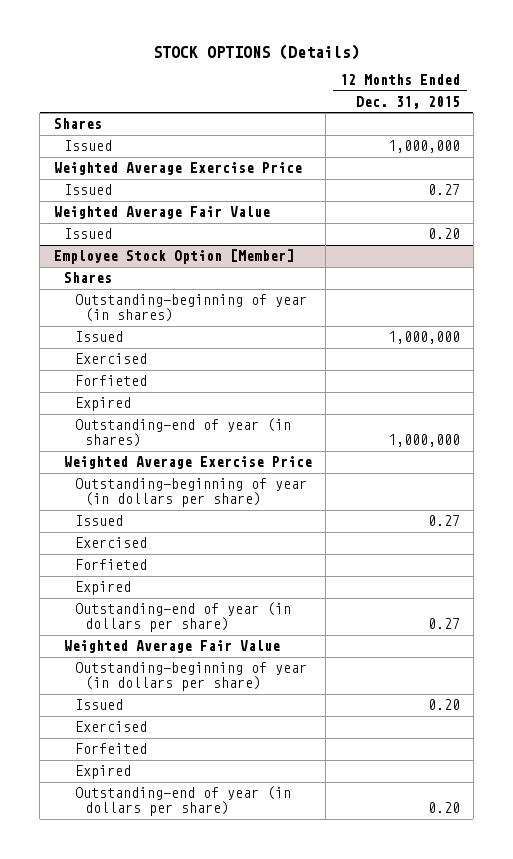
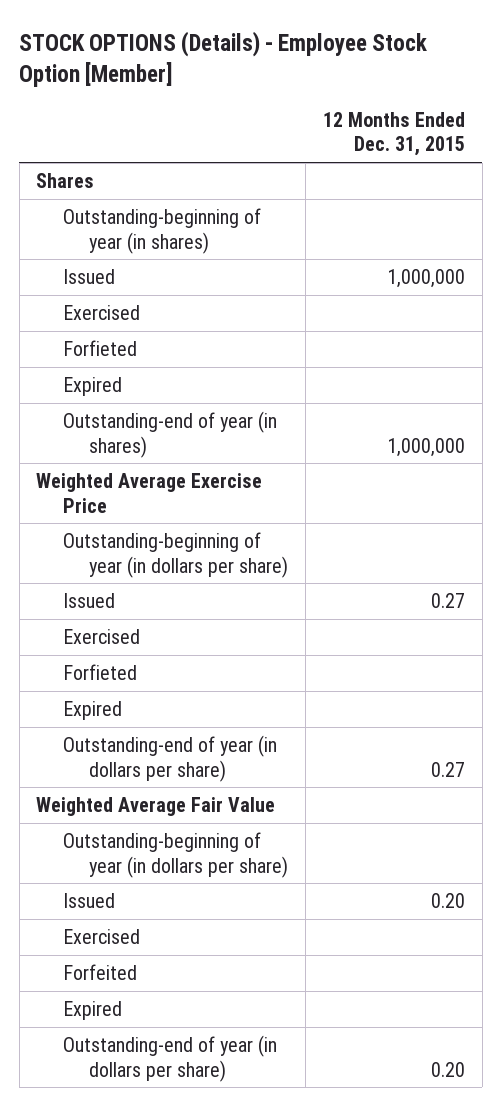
[152,43,360,60] STOCK OPTIONS (Details) -> [19,30,428,87] STOCK OPTIONS (Details) - Employee Stock Option [Member]
[64,140,113,152] Issued -> none
[53,162,302,176] Weighted Average Exercise Price -> none
[64,184,113,196] Issued -> none
[53,206,270,220] Weighted Average Fair Value -> none
[64,228,113,240] Issued -> none
[53,249,294,265] Employee Stock Option [Member] -> none
[64,272,113,284] Shares -> none

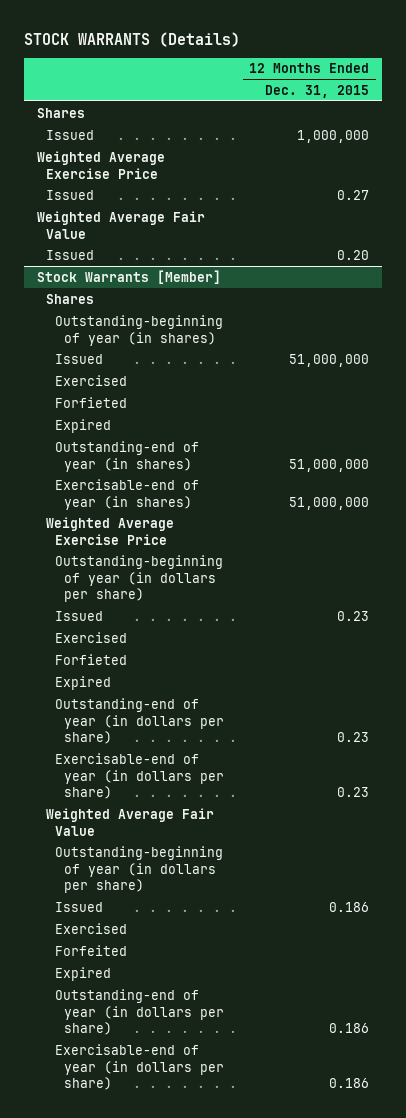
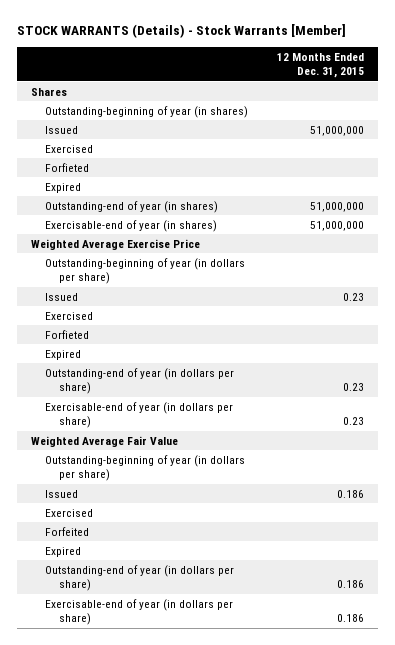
[24,31,241,47] STOCK WARRANTS (Details) -> [17,24,347,39] STOCK WARRANTS (Details) - Stock Warrants [Member]
[45,129,94,140] Issued -> none
[36,150,165,179] Weighted Average Exercise Price -> none
[45,189,94,200] Issued -> none
[36,210,205,239] Weighted Average Fair Value -> none
[45,249,94,260] Issued -> none
[36,269,221,284] Stock Warrants [Member] -> none
[45,293,94,304] Shares -> none

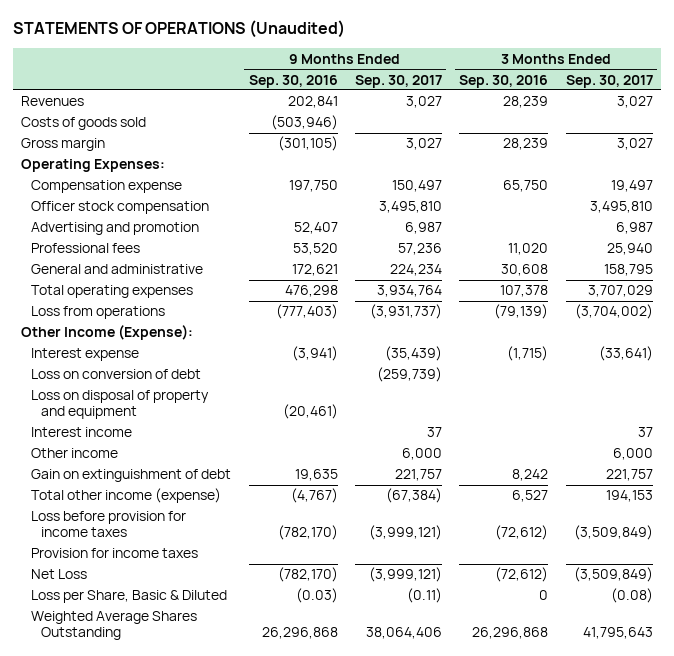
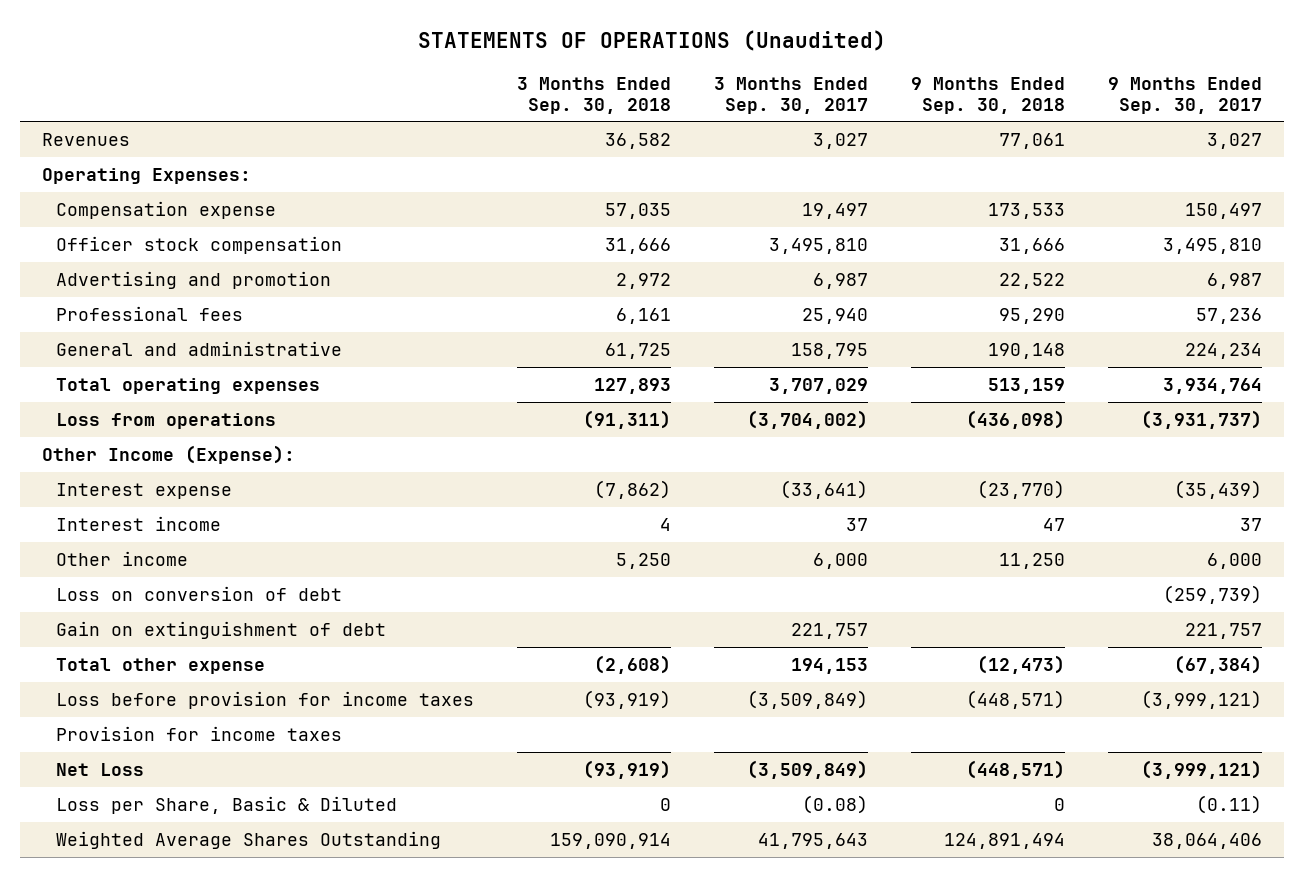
[248,74,338,88] Sep. 30, 2016 -> none
[459,74,549,88] Sep. 30, 2016 -> none
none -> [516,76,671,114] 3 Months Ended Sep. 30, 2018
none -> [910,76,1065,114] 9 Months Ended Sep. 30, 2018
[21,117,147,131] Costs of goods sold -> none
[21,138,106,152] Gross margin -> none
[31,390,210,420] Loss on disposal of property and equipment -> none
[31,369,202,380] Loss on conversion of debt -> [55,585,342,601] Loss on conversion of debt
[31,488,222,504] Total other income (expense) -> [55,657,265,674] Total other expense

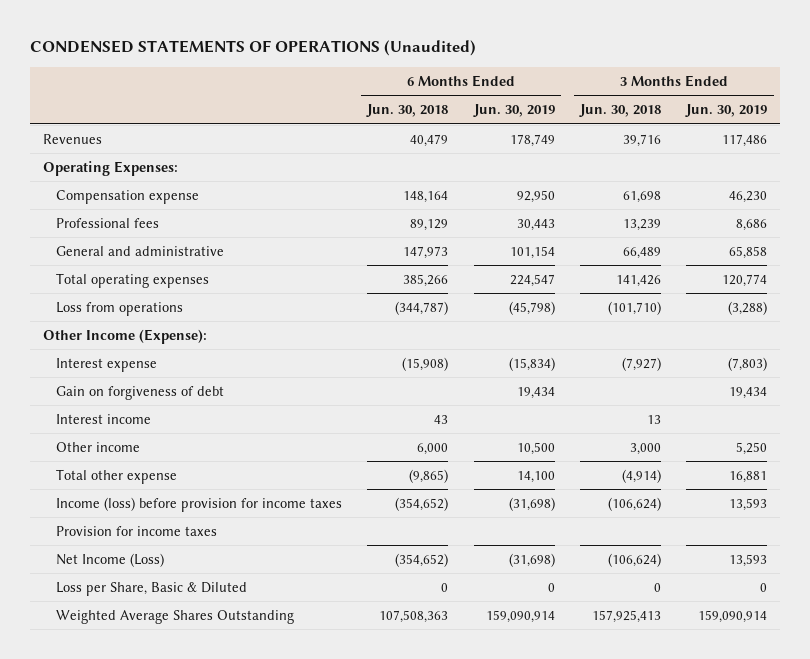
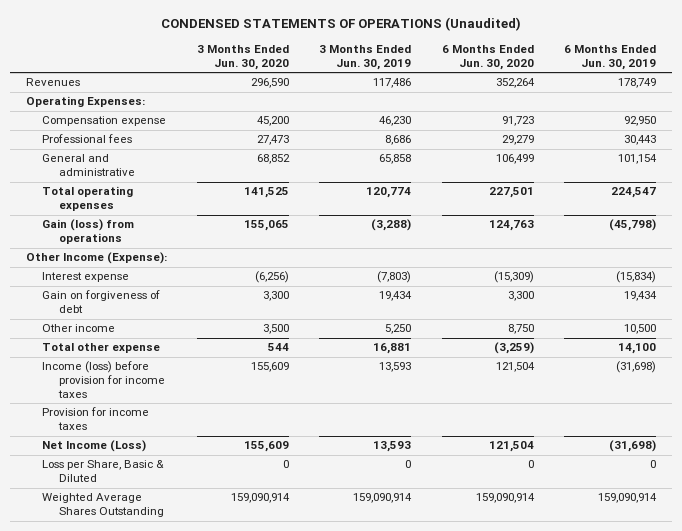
[366,104,449,118] Jun. 30, 2018 -> none
[579,104,662,118] Jun. 30, 2018 -> none
none -> [196,45,289,70] 3 Months Ended Jun. 30, 2020
none -> [441,45,534,70] 6 Months Ended Jun. 30, 2020
[55,301,183,316] Loss from operations -> [42,219,135,245] Gain (loss) from operations
[55,413,151,424] Interest income -> none

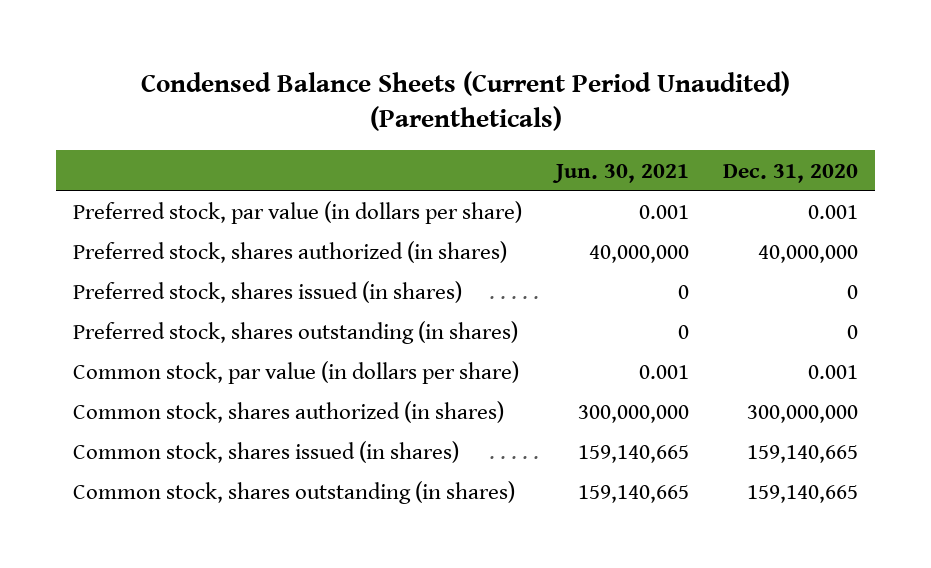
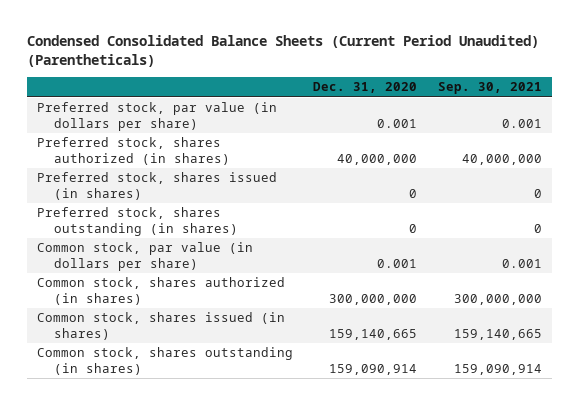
[140,70,790,132] Condensed Balance Sheets (Current Period Unaudited) (Parentheticals) -> [26,34,539,68] Condensed Consolidated Balance Sheets (Current Period Unaudited) (Parentheticals)
[552,163,690,183] Jun. 30, 2021 -> none
none -> [437,82,542,95] Sep. 30, 2021
[747,485,859,504] 159,140,665 -> [329,363,418,375] 159,090,914

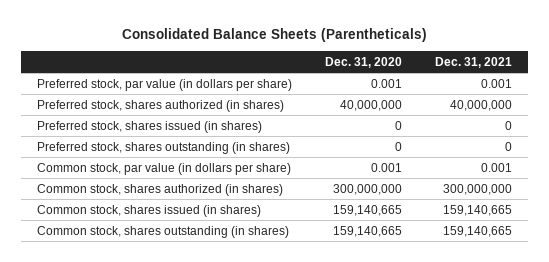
[26,34,539,68] Condensed Consolidated Balance Sheets (Current Period Unaudited) (Parentheticals) -> [121,28,427,43] Consolidated Balance Sheets (Parentheticals)
[437,82,542,95] Sep. 30, 2021 -> none
none -> [434,56,512,68] Dec. 31, 2021
[329,363,418,375] 159,090,914 -> [333,225,403,237] 159,140,665

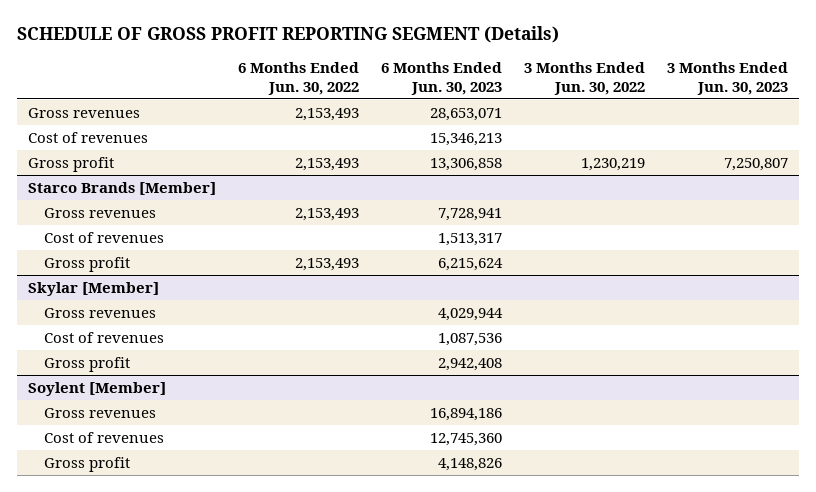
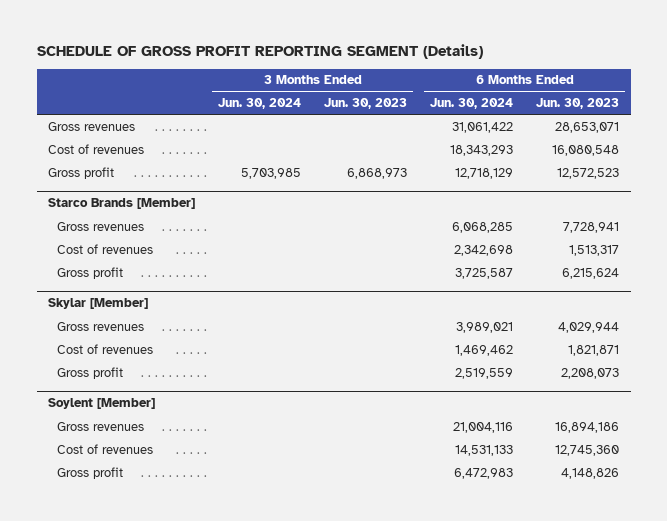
[237,62,359,95] 6 Months Ended Jun. 30, 2022 -> none
[523,62,645,95] 3 Months Ended Jun. 30, 2022 -> none
none -> [218,98,302,110] Jun. 30, 2024
none -> [430,98,514,110] Jun. 30, 2024
[429,132,502,146] 15,346,213 -> [552,144,620,156] 16,080,548
[429,157,502,171] 13,306,858 -> [557,167,620,179] 12,572,523
[723,157,788,171] 7,250,807 -> [347,167,408,179] 6,868,973
[437,332,502,346] 1,087,536 -> [568,344,620,356] 1,821,871
[437,357,502,371] 2,942,408 -> [561,367,620,379] 2,208,073

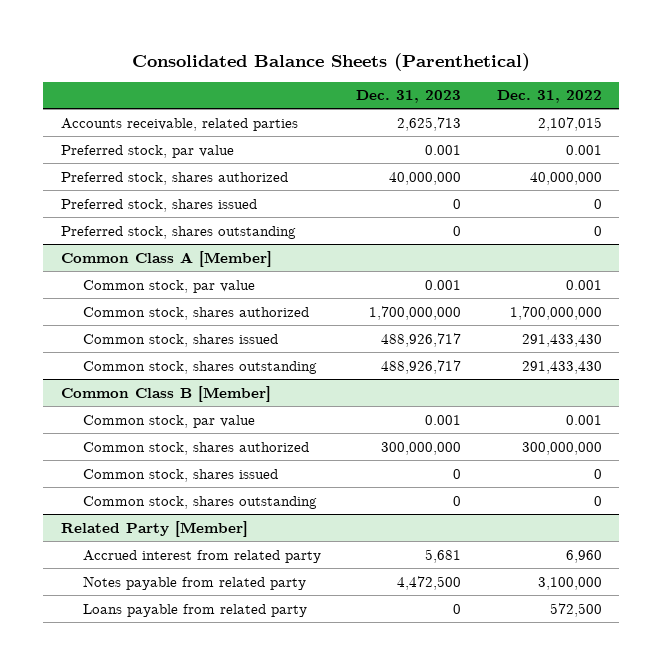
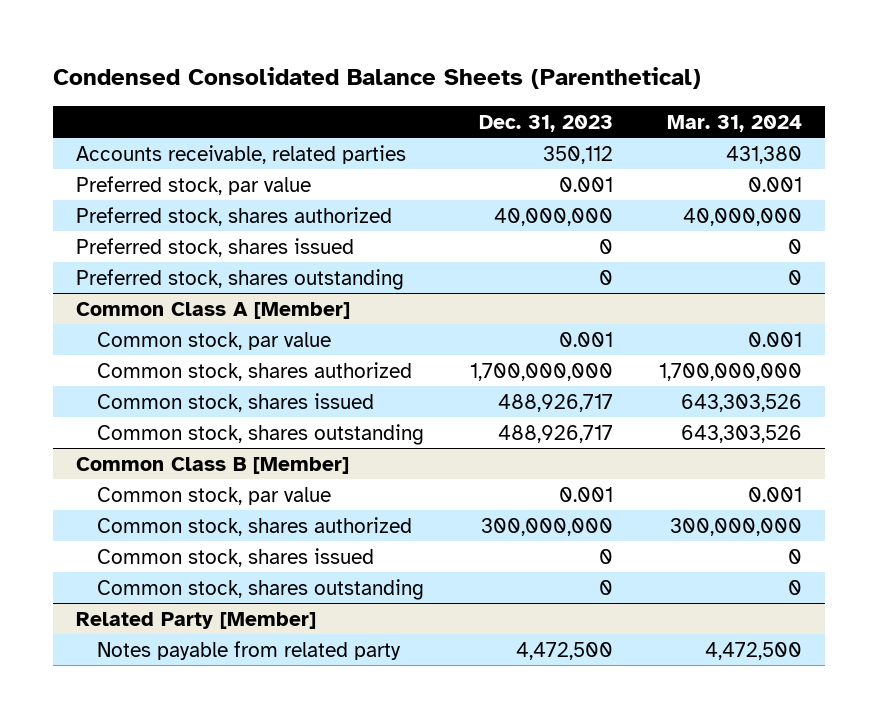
[132,52,531,71] Consolidated Balance Sheets (Parenthetical) -> [52,67,701,90] Condensed Consolidated Balance Sheets (Parenthetical)
[496,90,602,104] Dec. 31, 2022 -> none
none -> [667,114,803,132] Mar. 31, 2024
[397,116,462,131] 2,625,713 -> [542,145,613,164] 350,112
[83,549,322,563] Accrued interest from related party -> none
[83,603,308,617] Loans payable from related party -> none

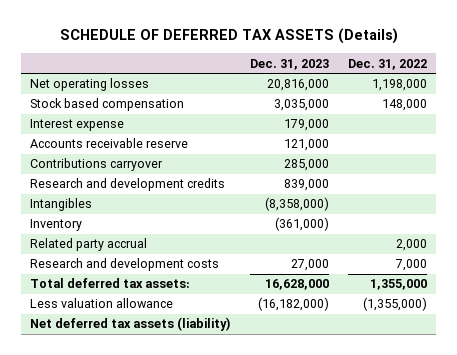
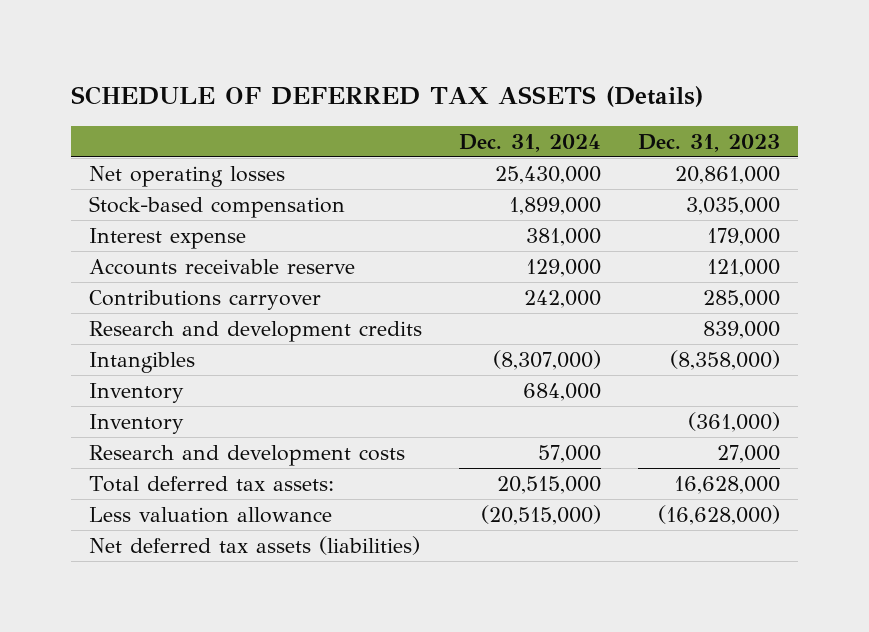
[347,58,427,70] Dec. 31, 2022 -> none
none -> [459,133,602,152] Dec. 31, 2024
[267,79,330,92] 20,816,000 -> [675,165,781,184] 20,861,000
[30,98,185,112] Stock based compensation -> [89,195,346,218] Stock-based compensation
none -> [89,382,185,403] Inventory
[30,238,148,252] Related party accrual -> none
[258,297,330,312] (16,182,000) -> [658,504,781,525] (16,628,000)
[30,317,232,332] Net deferred tax assets (liability) -> [89,535,421,555] Net deferred tax assets (liabilities)

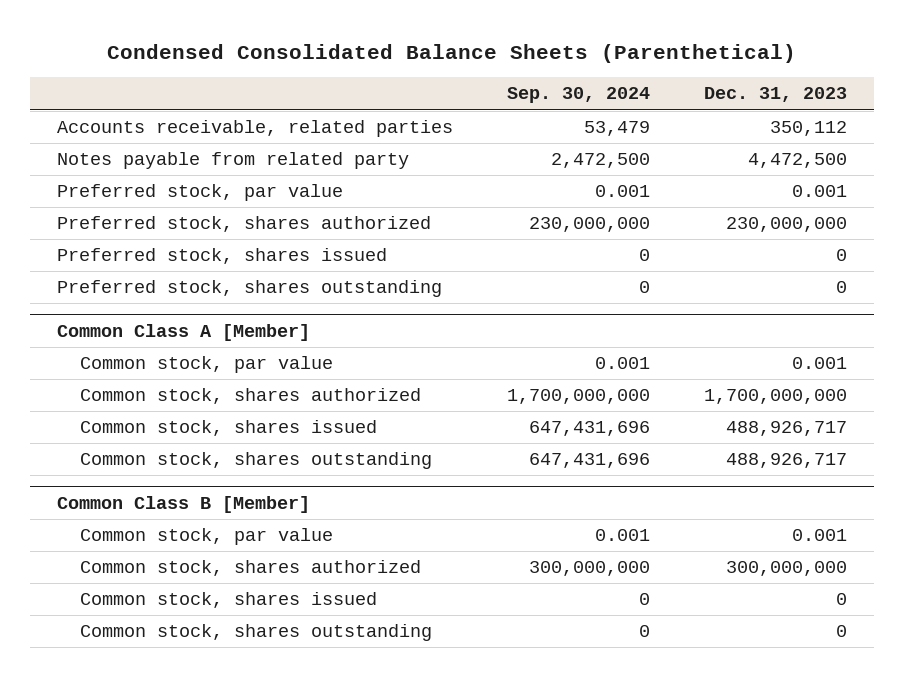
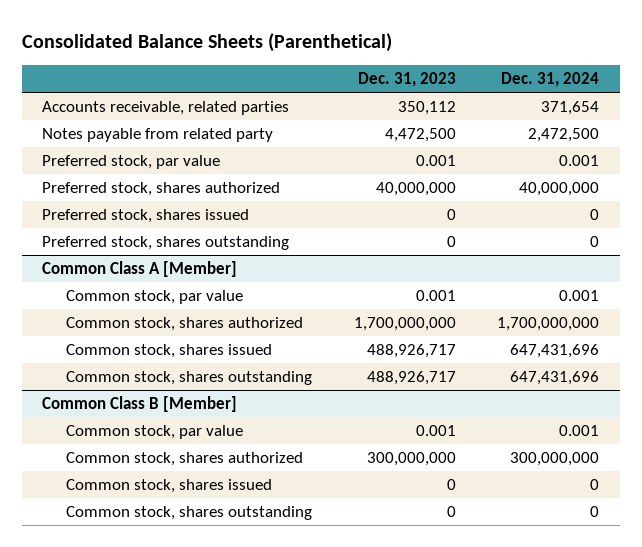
[107,43,797,63] Condensed Consolidated Balance Sheets (Parenthetical) -> [21,33,392,53] Consolidated Balance Sheets (Parenthetical)
[507,87,651,104] Sep. 30, 2024 -> none
none -> [501,72,600,88] Dec. 31, 2024
[726,217,848,233] 230,000,000 -> [375,181,456,196] 40,000,000

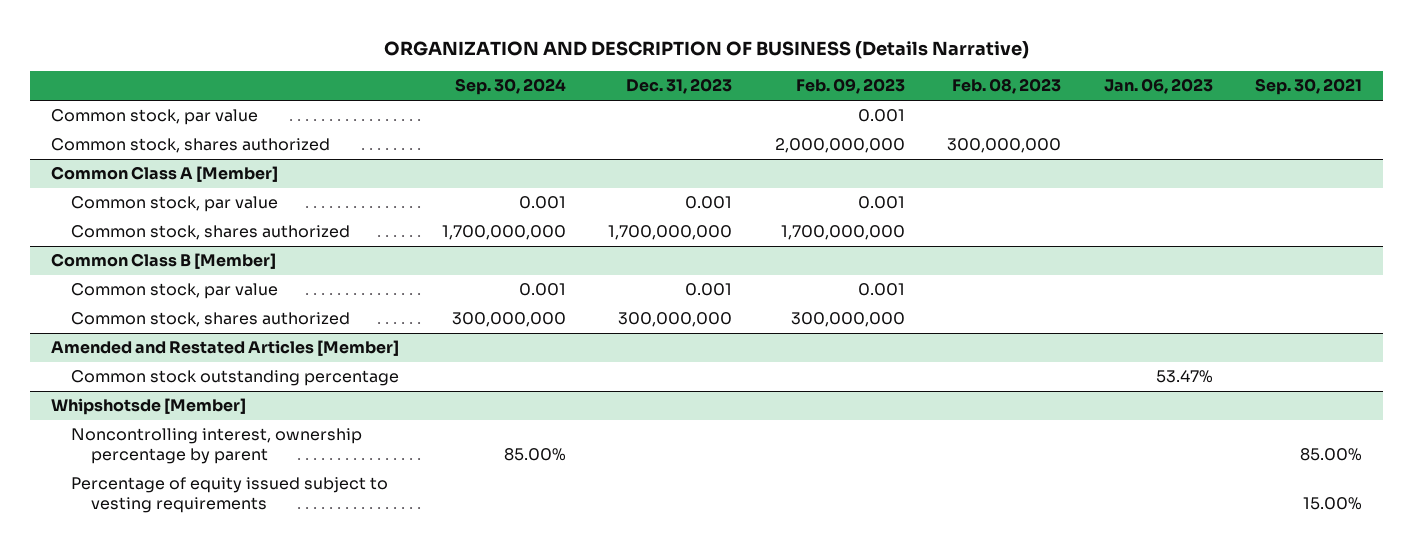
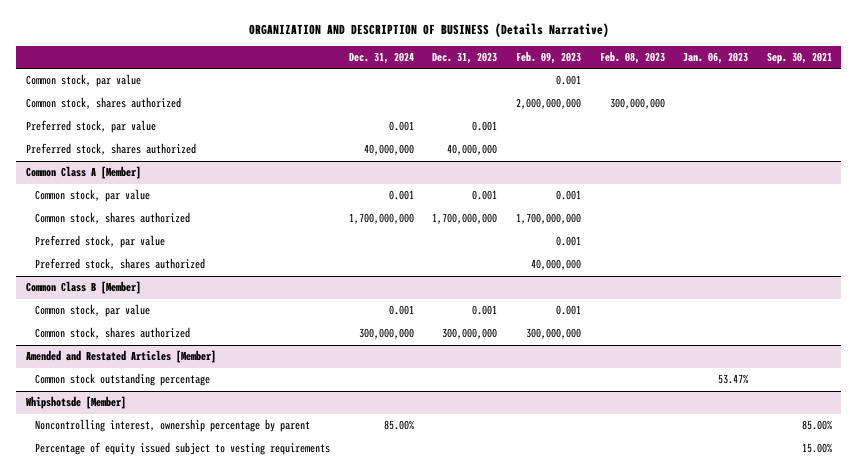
[454,78,566,96] Sep. 30, 2024 -> none
none -> [348,51,414,64] Dec. 31, 2024
none -> [25,120,156,134] Preferred stock, par value
none -> [25,143,196,156] Preferred stock, shares authorized
none -> [35,235,166,249] Preferred stock, par value
none -> [35,258,206,271] Preferred stock, shares authorized

